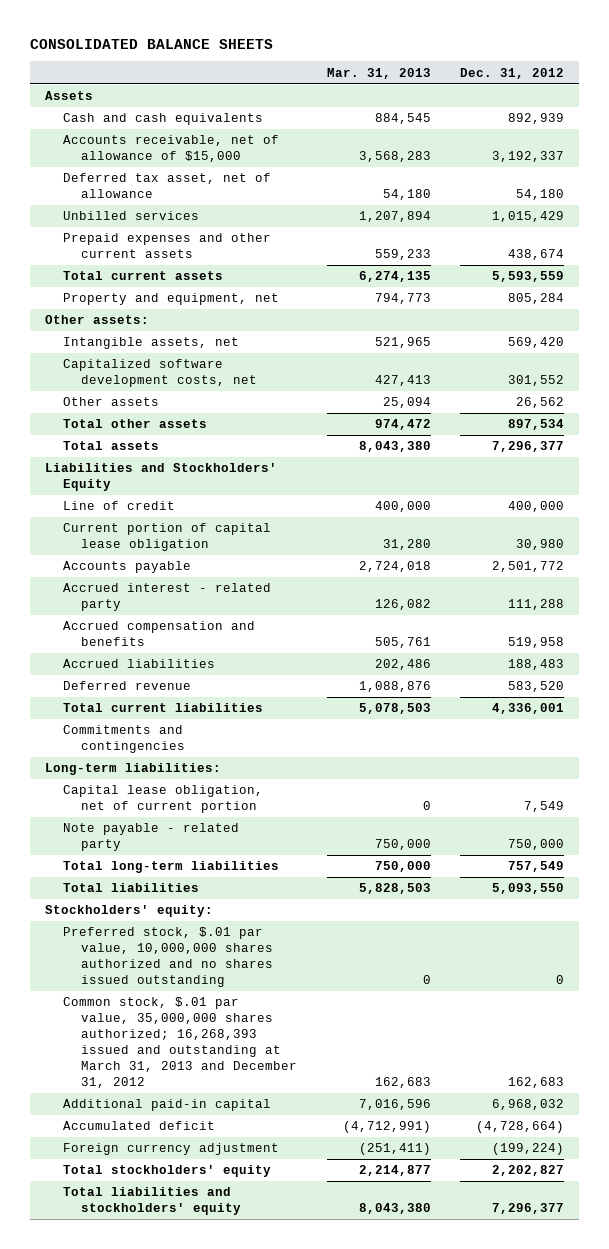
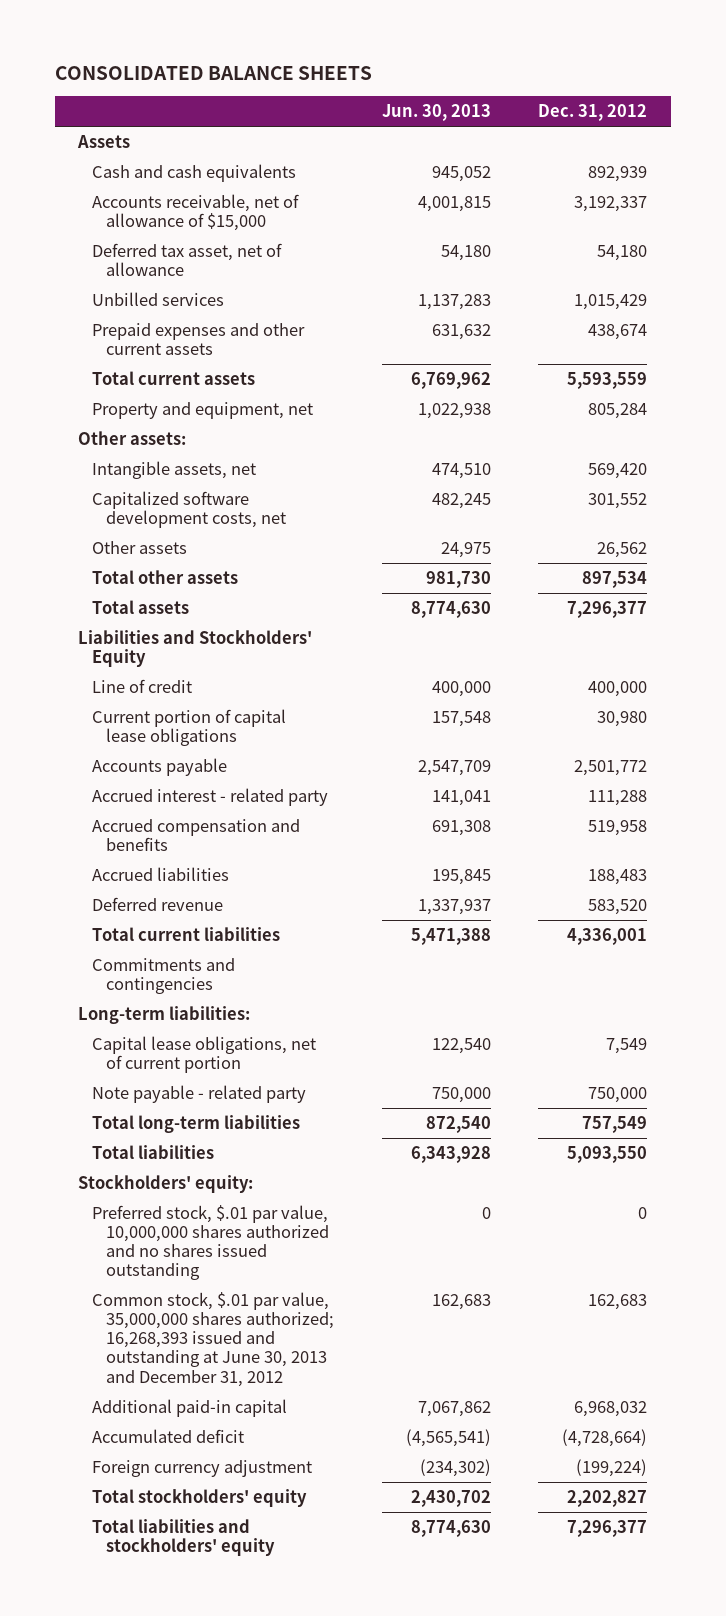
[326,67,431,79] Mar. 31, 2013 -> none
none -> [381,104,491,122] Jun. 30, 2013
[62,523,271,552] Current portion of capital lease obligation -> [92,708,287,747] Current portion of capital lease obligations
[62,785,263,814] Capital lease obligation, net of current portion -> [92,1035,317,1074] Capital lease obligations, net of current portion
[62,997,297,1089] Common stock, $.01 par value, 35,000,000 shares authorized; 16,268,393 issued and outstanding at March 31, 2013 and December 31, 2012 -> [92,1291,335,1387] Common stock, $.01 par value, 35,000,000 shares authorized; 16,268,393 issued and outstanding at June 30, 2013 and December 31, 2012

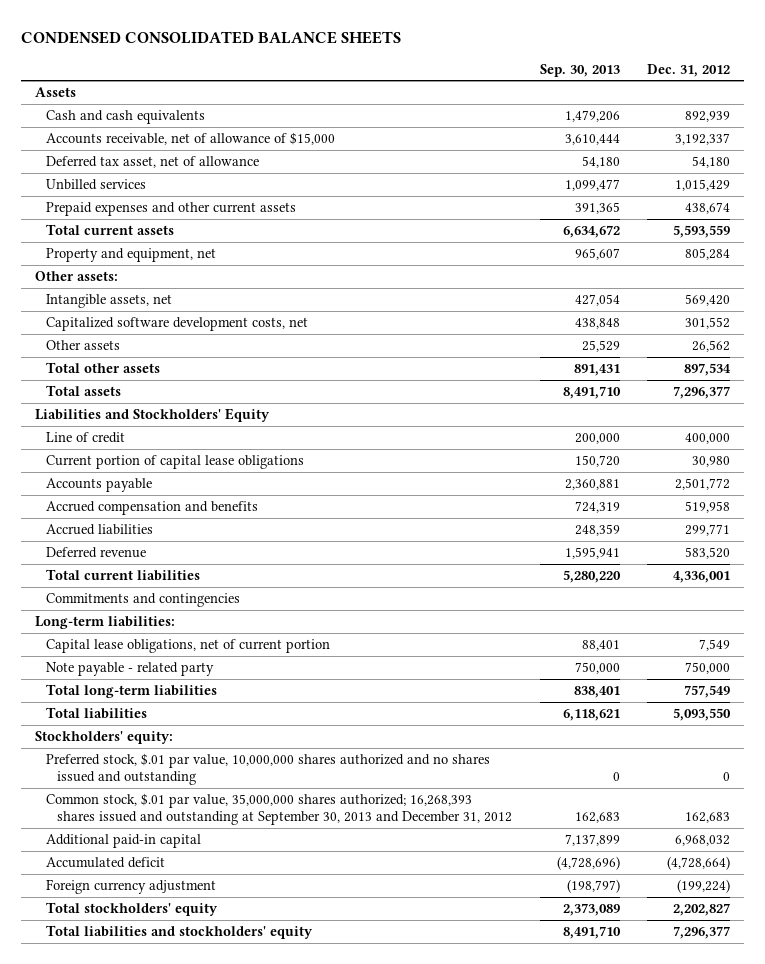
[54,65,372,80] CONSOLIDATED BALANCE SHEETS -> [20,31,401,45] CONDENSED CONSOLIDATED BALANCE SHEETS
[381,104,491,122] Jun. 30, 2013 -> none
none -> [539,63,620,77] Sep. 30, 2013
[92,787,329,806] Accrued interest - related party -> none
[588,868,648,885] 188,483 -> [685,524,731,537] 299,771
[92,1204,330,1281] Preferred stock, $.01 par value, 10,000,000 shares authorized and no shares issued outstanding -> [45,753,490,786] Preferred stock, $.01 par value, 10,000,000 shares authorized and no shares issued and outstanding
[92,1291,335,1387] Common stock, $.01 par value, 35,000,000 shares authorized; 16,268,393 issued and outstanding at June 30, 2013 and December 31, 2012 -> [45,793,512,826] Common stock, $.01 par value, 35,000,000 shares authorized; 16,268,393 shares issued and outstanding at September 30, 2013 and December 31, 2012

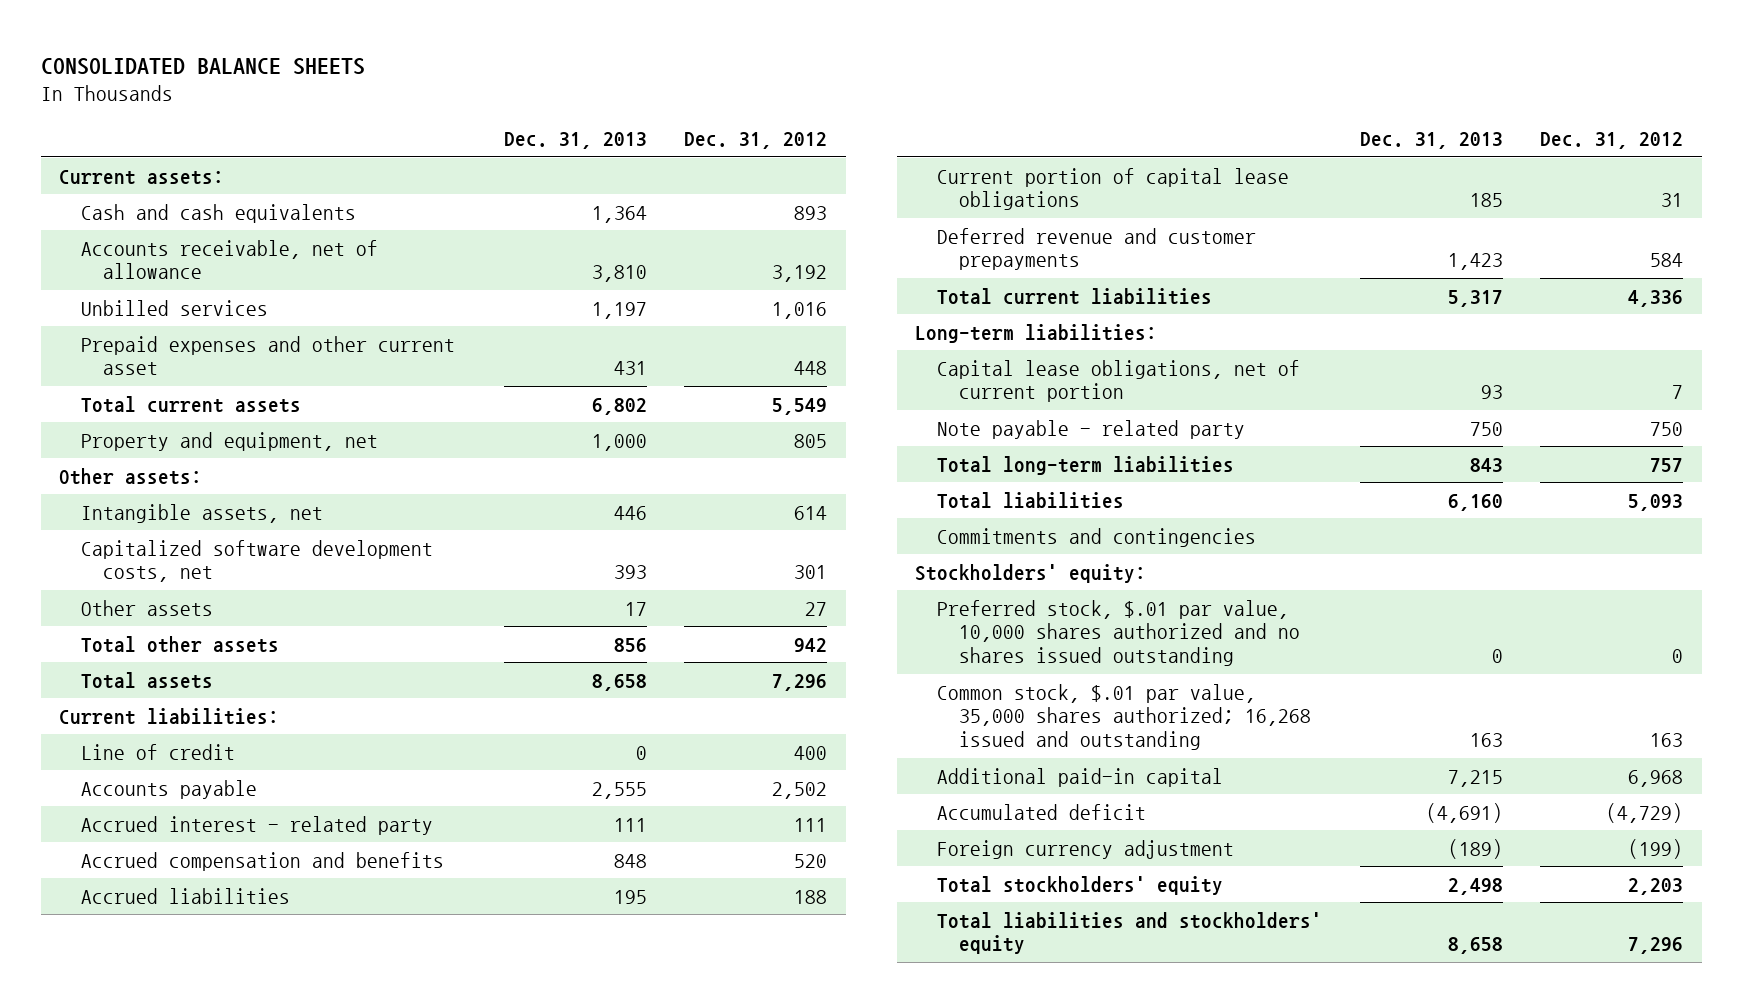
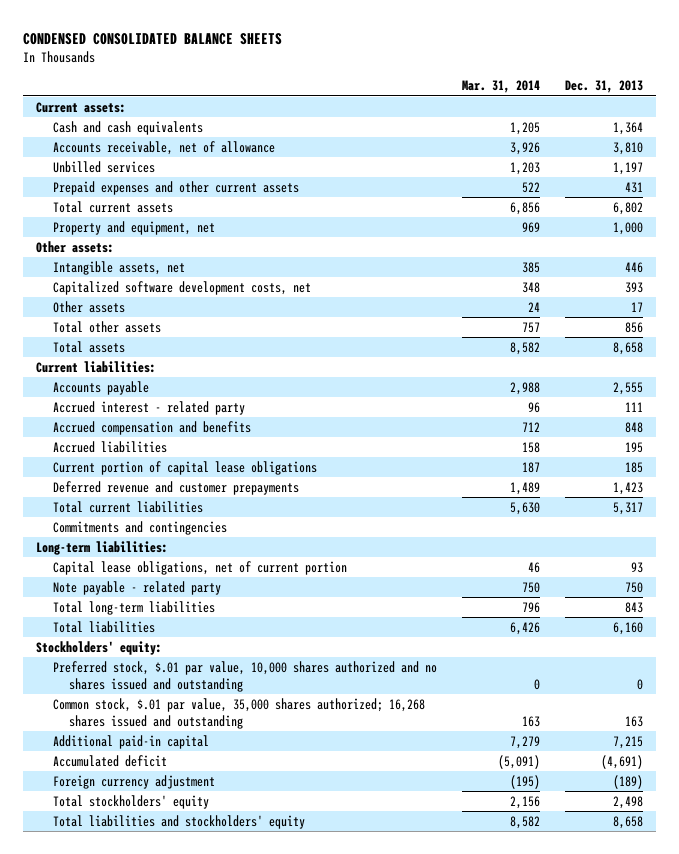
[40,57,365,75] CONSOLIDATED BALANCE SHEETS -> [23,32,283,45] CONDENSED CONSOLIDATED BALANCE SHEETS
[683,132,827,150] Dec. 31, 2012 -> none
none -> [462,79,541,93] Mar. 31, 2014
[81,335,456,376] Prepaid expenses and other current asset -> [52,180,299,195] Prepaid expenses and other current assets
[81,743,236,760] Line of credit -> none
[937,527,1257,547] Commitments and contingencies -> [52,520,227,535] Commitments and contingencies
[937,599,1301,667] Preferred stock, $.01 par value, 10,000 shares authorized and no shares issued outstanding -> [52,660,437,692] Preferred stock, $.01 par value, 10,000 shares authorized and no shares issued and outstanding
[937,683,1312,751] Common stock, $.01 par value, 35,000 shares authorized; 16,268 issued and outstanding -> [52,697,425,729] Common stock, $.01 par value, 35,000 shares authorized; 16,268 shares issued and outstanding

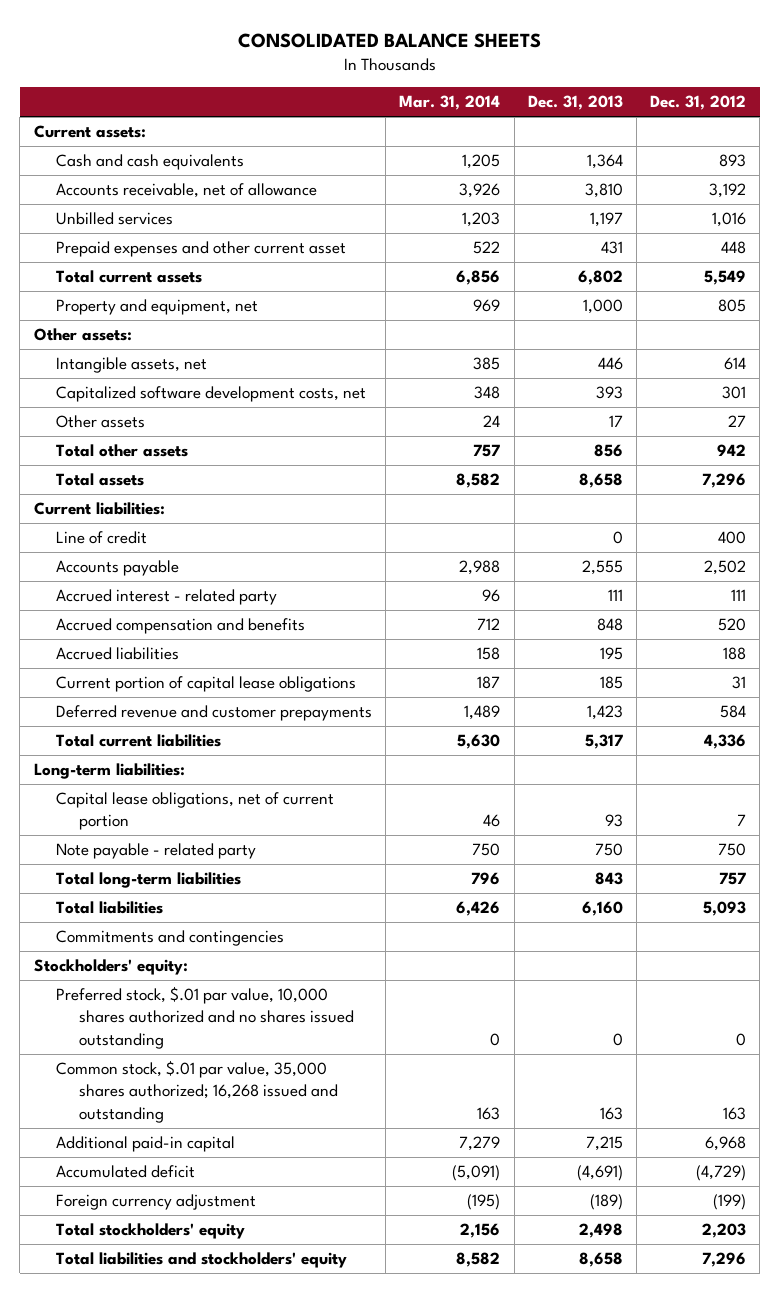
[23,32,283,45] CONDENSED CONSOLIDATED BALANCE SHEETS -> [237,32,541,48] CONSOLIDATED BALANCE SHEETS
none -> [649,95,746,111] Dec. 31, 2012
[52,180,299,195] Prepaid expenses and other current assets -> [56,241,347,258] Prepaid expenses and other current asset
none -> [56,531,148,545] Line of credit
[52,520,227,535] Commitments and contingencies -> [56,930,285,947] Commitments and contingencies
[52,660,437,692] Preferred stock, $.01 par value, 10,000 shares authorized and no shares issued and outstanding -> [56,986,354,1049] Preferred stock, $.01 par value, 10,000 shares authorized and no shares issued outstanding
[52,697,425,729] Common stock, $.01 par value, 35,000 shares authorized; 16,268 shares issued and outstanding -> [56,1060,338,1123] Common stock, $.01 par value, 35,000 shares authorized; 16,268 issued and outstanding

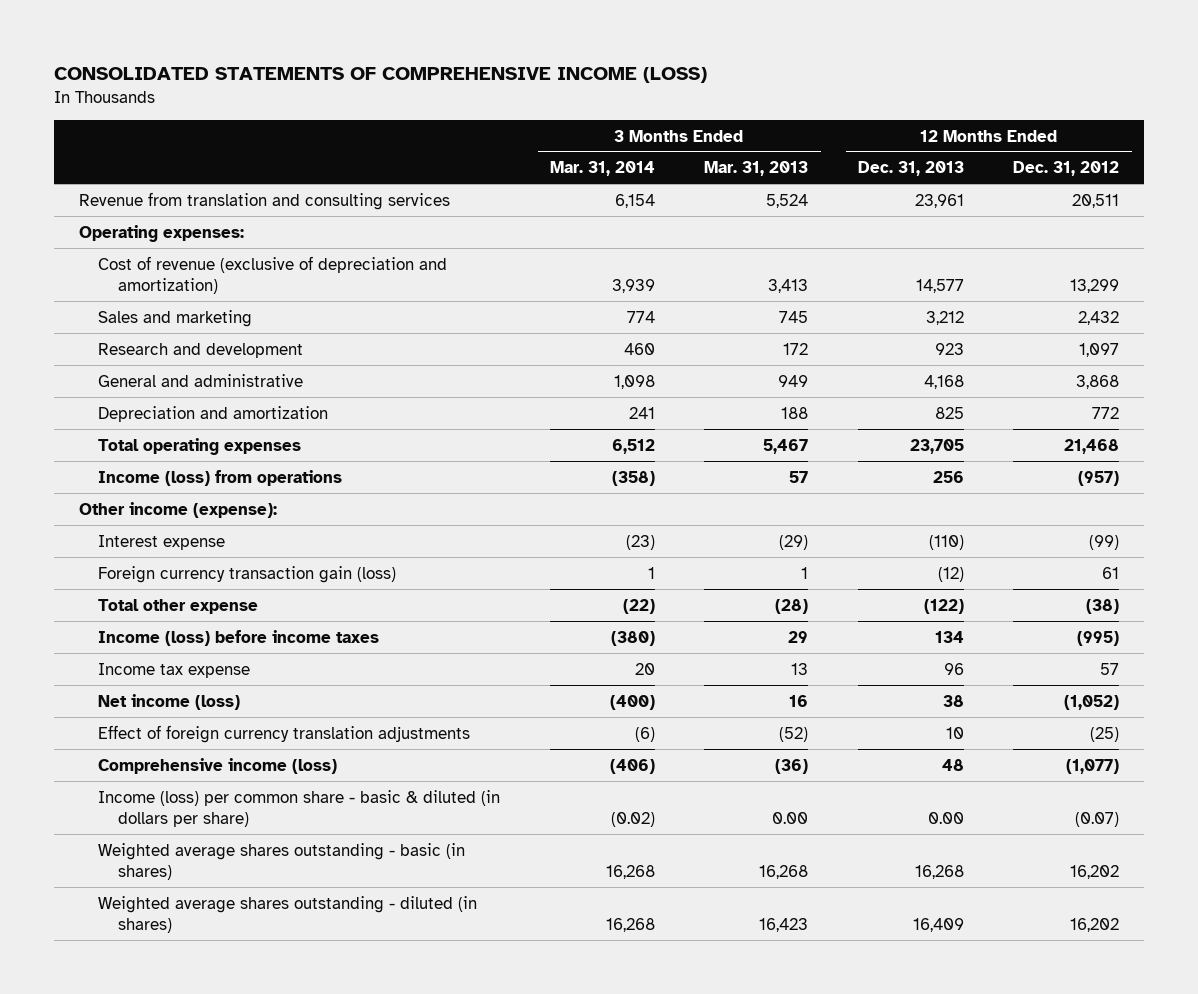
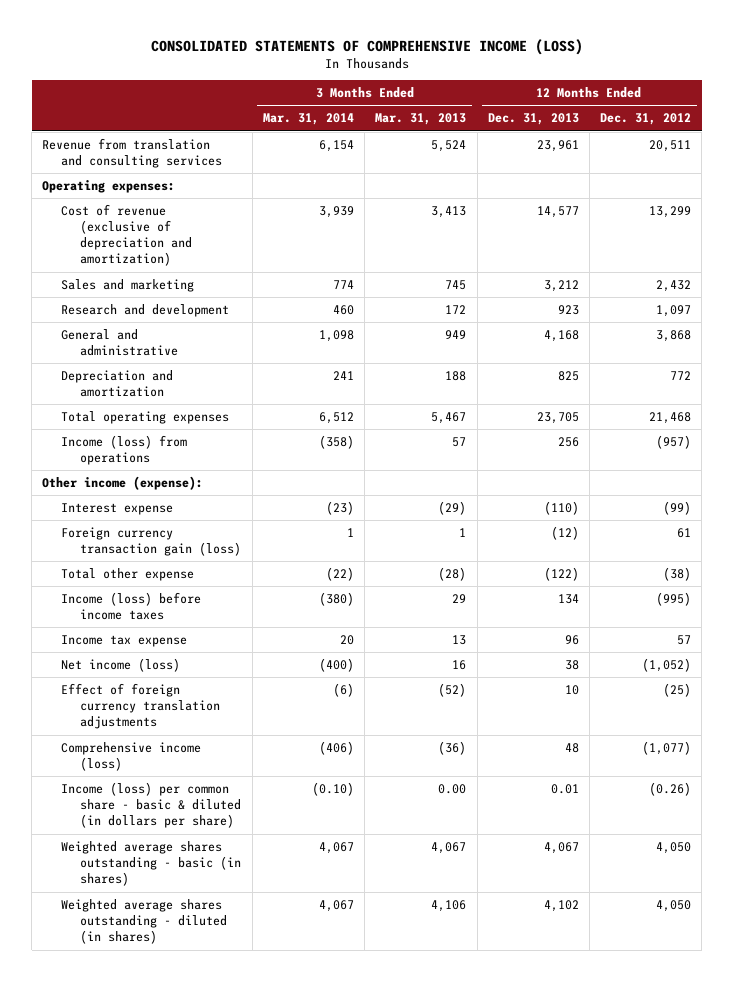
[610,811,655,827] (0.02) -> [311,781,354,796] (0.10)
[927,811,964,824] 0.00 -> [550,783,579,794] 0.01
[1075,811,1120,827] (0.07) -> [649,781,692,796] (0.26)
[605,864,655,879] 16,268 -> [318,841,354,854] 4,067
[759,864,809,879] 16,268 -> [431,841,467,854] 4,067
[914,864,964,879] 16,268 -> [543,841,579,854] 4,067
[1070,864,1120,879] 16,202 -> [656,841,692,854] 4,050
[605,917,655,932] 16,268 -> [318,899,354,912] 4,067
[759,917,809,932] 16,423 -> [431,899,467,912] 4,106
[912,917,964,932] 16,409 -> [543,899,579,912] 4,102
[1070,917,1120,932] 16,202 -> [656,899,692,912] 4,050

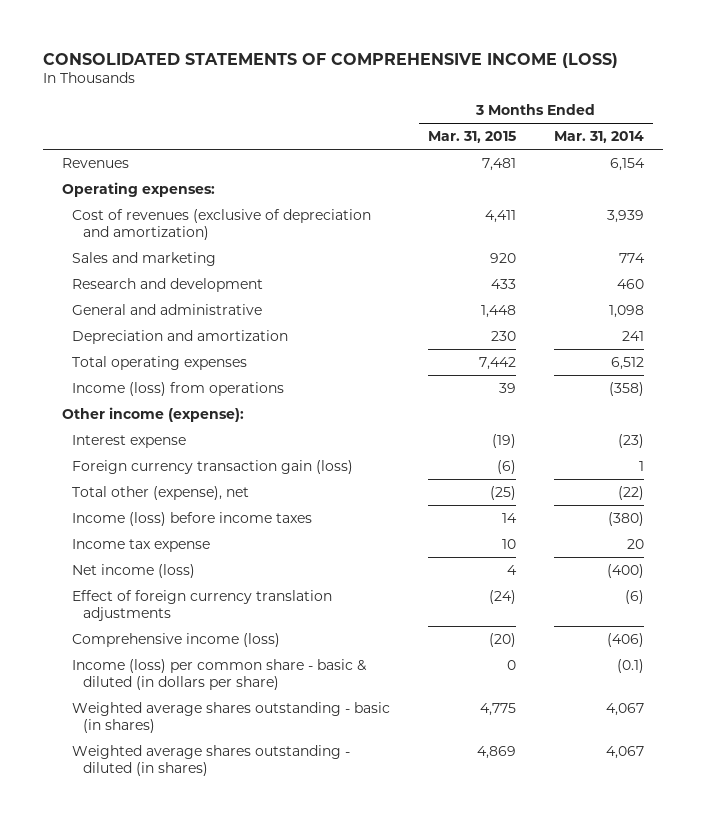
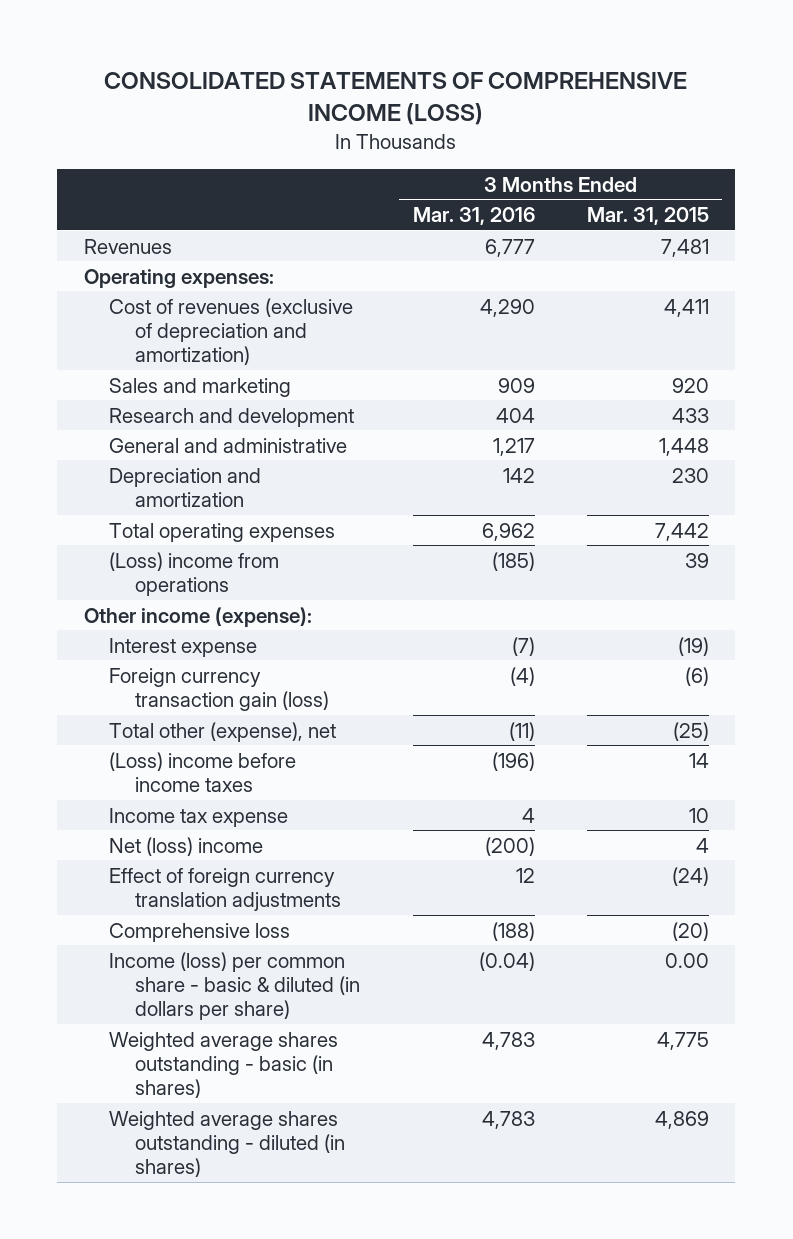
[553,130,644,143] Mar. 31, 2014 -> none
none -> [412,207,535,226] Mar. 31, 2016
[72,381,285,396] Income (loss) from operations -> [109,551,280,596] (Loss) income from operations
[72,511,313,526] Income (loss) before income taxes -> [109,751,297,792] (Loss) income before income taxes
[72,563,196,578] Net income (loss) -> [109,836,264,856] Net (loss) income
[72,632,281,647] Comprehensive income (loss) -> [109,922,291,942] Comprehensive loss
[507,659,517,670] 0 -> [665,952,710,968] 0.00

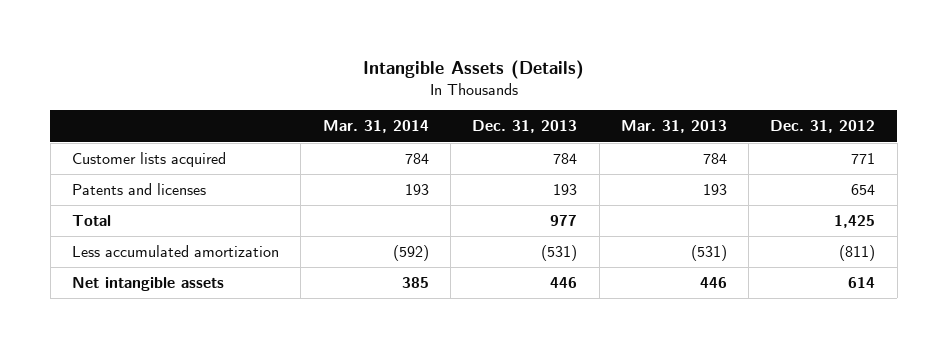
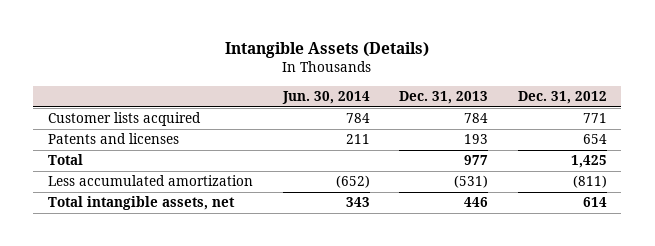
[322,120,429,134] Mar. 31, 2014 -> none
[620,120,727,134] Mar. 31, 2013 -> none
none -> [281,91,370,105] Jun. 30, 2014
[72,277,225,292] Net intangible assets -> [48,196,236,211] Total intangible assets, net

